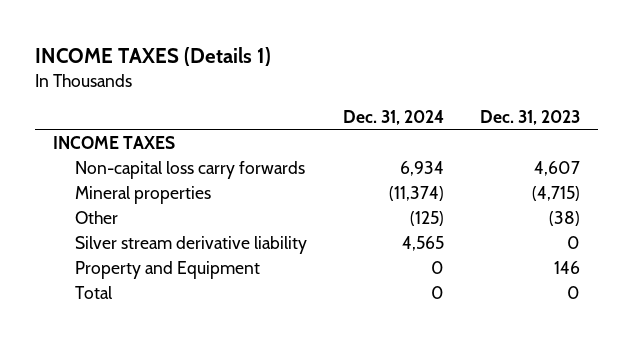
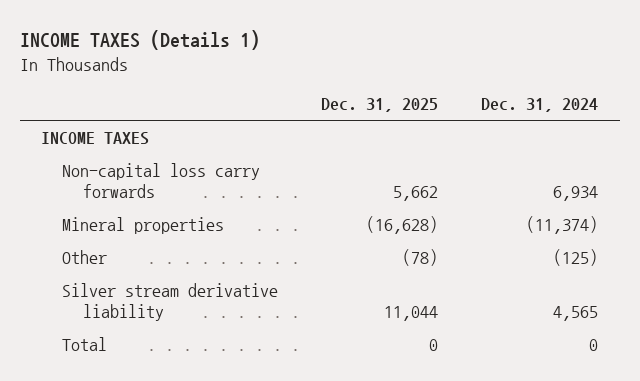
[480,110,581,126] Dec. 31, 2023 -> none
none -> [321,98,439,113] Dec. 31, 2025
[75,260,261,279] Property and Equipment -> none

